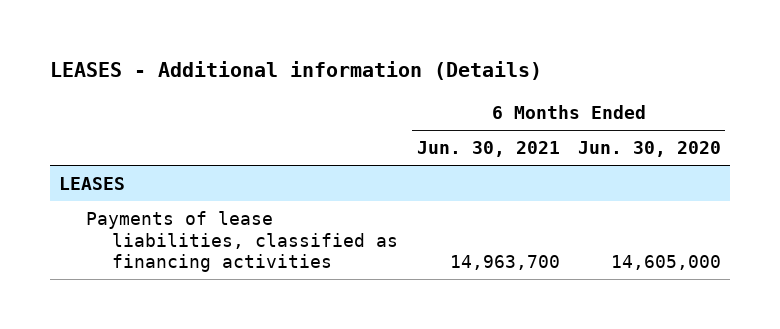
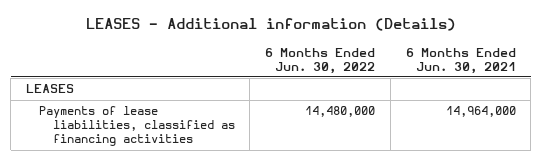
[577,141,721,158] Jun. 30, 2020 -> none
none -> [265,47,376,74] 6 Months Ended Jun. 30, 2022
[449,255,560,271] 14,963,700 -> [445,106,516,118] 14,964,000

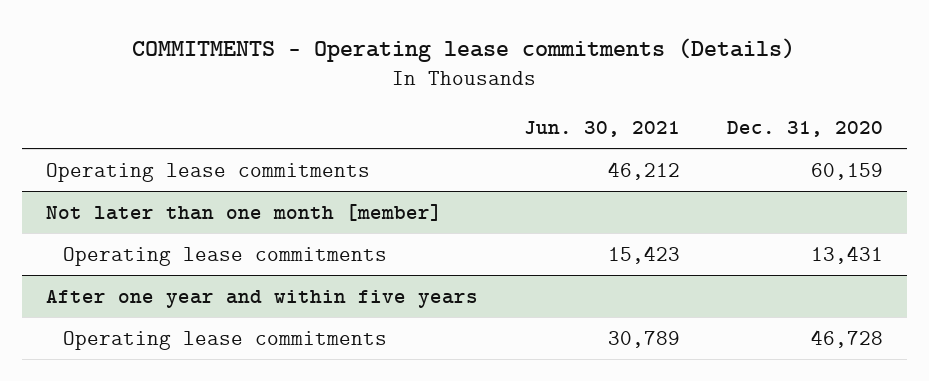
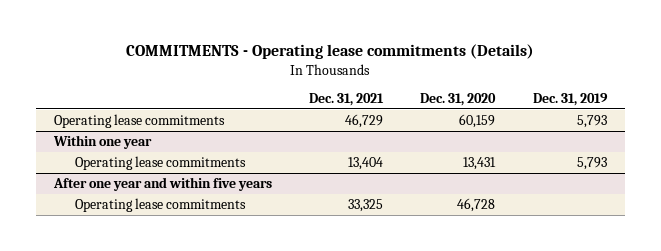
[524,120,681,137] Jun. 30, 2021 -> none
none -> [309,93,385,107] Dec. 31, 2021
none -> [532,93,608,107] Dec. 31, 2019
[45,203,442,221] Not later than one month [member] -> [53,134,153,149] Within one year

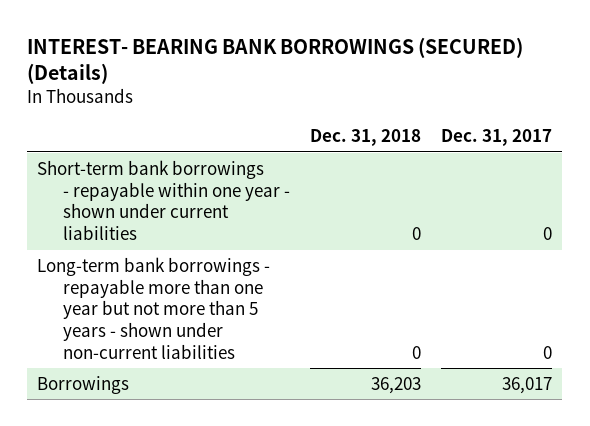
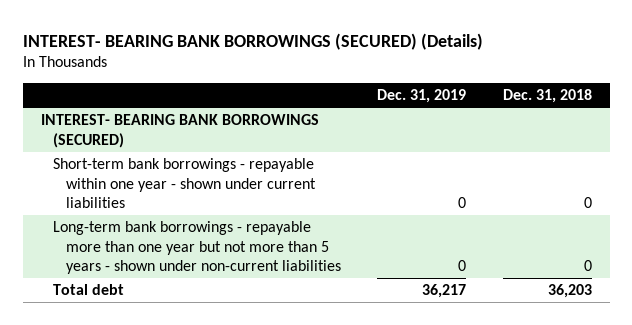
[441,129,553,147] Dec. 31, 2017 -> none
none -> [377,89,467,104] Dec. 31, 2019
none -> [40,114,319,148] INTEREST- BEARING BANK BORROWINGS (SECURED)
[37,375,130,394] Borrowings -> [53,284,125,296] Total debt

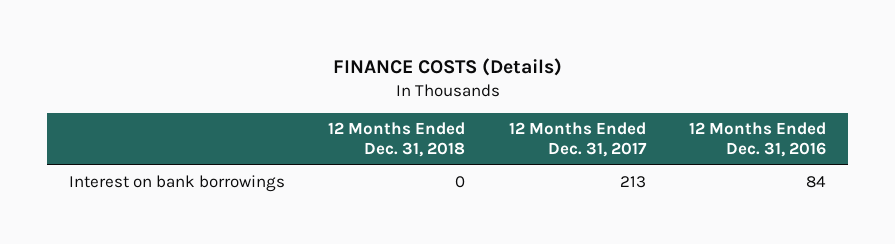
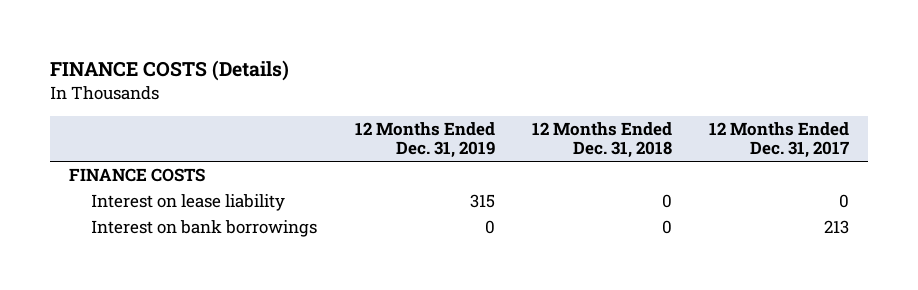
[689,121,827,158] 12 Months Ended Dec. 31, 2016 -> none
none -> [354,121,495,159] 12 Months Ended Dec. 31, 2019
none -> [68,168,205,183] FINANCE COSTS
none -> [91,194,286,212] Interest on lease liability

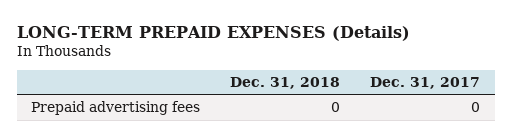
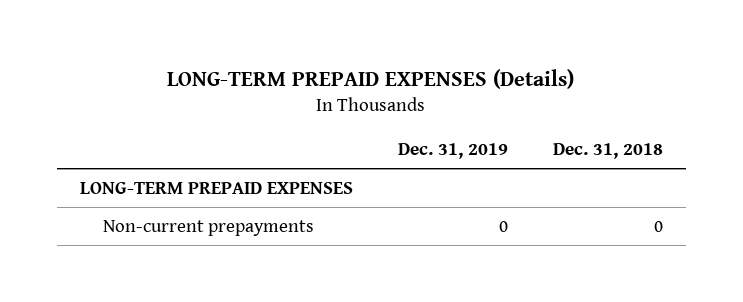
[370,76,481,89] Dec. 31, 2017 -> none
none -> [397,142,508,159] Dec. 31, 2019
none -> [79,181,353,194] LONG-TERM PREPAID EXPENSES
[31,101,201,116] Prepaid advertising fees -> [103,219,315,236] Non-current prepayments

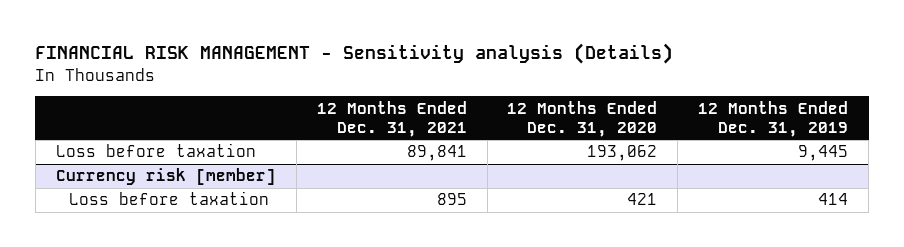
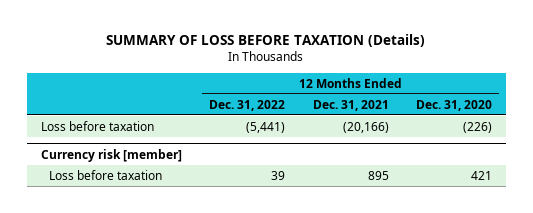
[35,43,674,65] FINANCIAL RISK MANAGEMENT - Sensitivity analysis (Details) -> [106,34,426,48] SUMMARY OF LOSS BEFORE TAXATION (Details)
[698,100,849,137] 12 Months Ended Dec. 31, 2019 -> none
none -> [209,99,286,111] Dec. 31, 2022
[406,145,467,162] 89,841 -> [342,121,389,133] (20,166)
[587,145,658,162] 193,062 -> [463,121,493,133] (226)

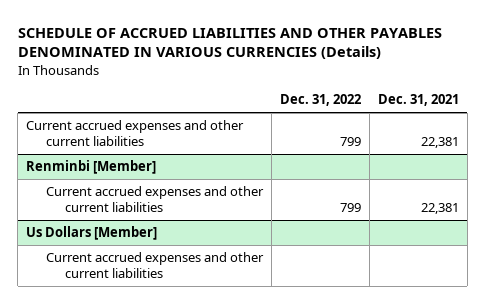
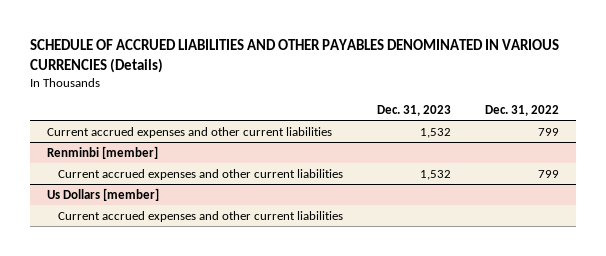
[377,94,459,107] Dec. 31, 2021 -> none
none -> [377,104,452,116] Dec. 31, 2023
[26,160,157,175] Renminbi [Member] -> [47,145,159,159] Renminbi [member]
[26,226,158,241] Us Dollars [Member] -> [47,187,160,201] Us Dollars [member]

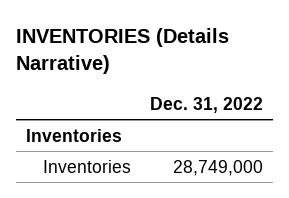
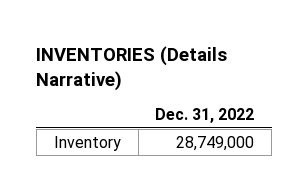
[25,128,122,142] Inventories -> none
[42,159,131,173] Inventories -> [53,135,121,151] Inventory

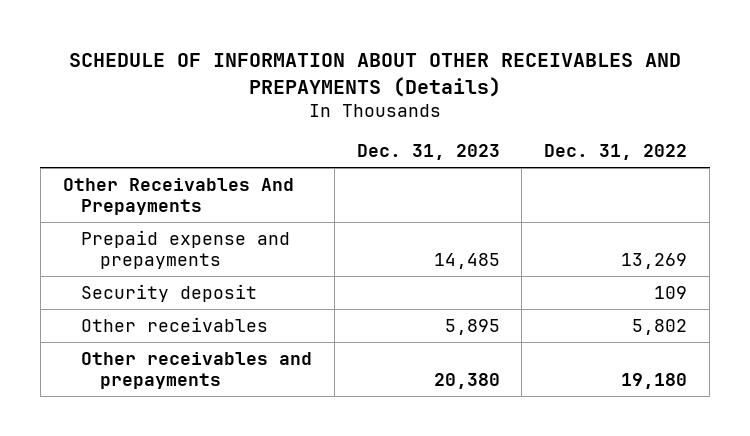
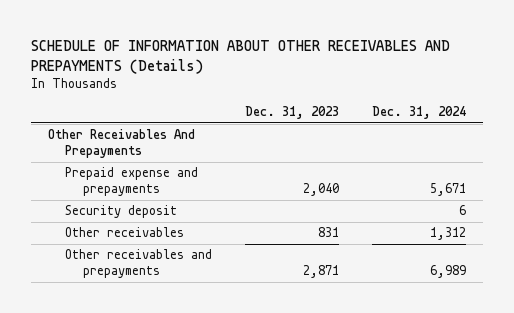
[544,144,688,161] Dec. 31, 2022 -> none
none -> [372,106,467,120] Dec. 31, 2024
[433,253,500,270] 14,485 -> [303,183,340,197] 2,040
[444,318,500,335] 5,895 -> [318,227,340,238] 831
[433,373,500,390] 20,380 -> [303,265,340,279] 2,871

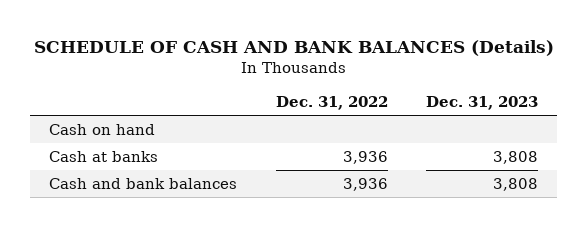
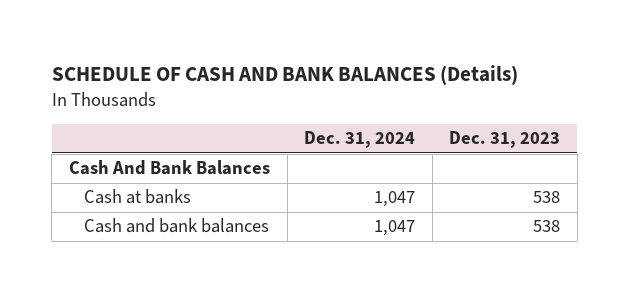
[275,96,388,111] Dec. 31, 2022 -> none
none -> [304,131,416,149] Dec. 31, 2024
[49,123,156,135] Cash on hand -> none
none -> [69,160,271,176] Cash And Bank Balances
[493,150,539,164] 3,808 -> [533,191,561,204] 538
[493,177,539,191] 3,808 -> [533,220,561,233] 538

